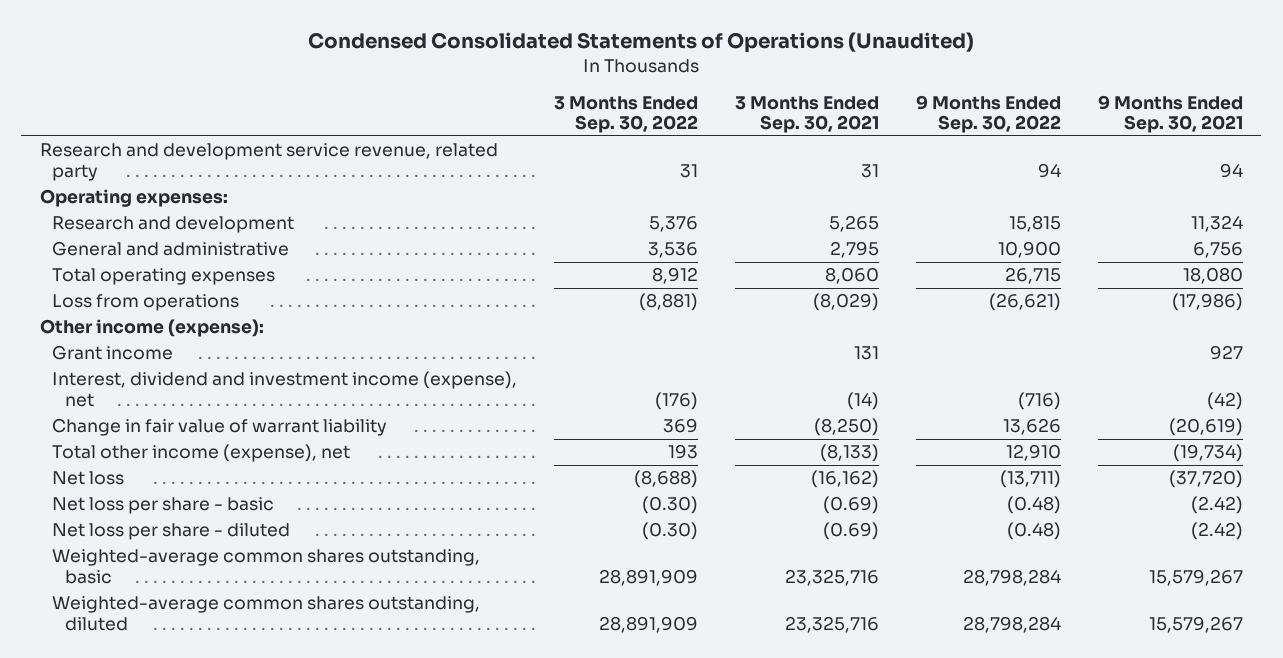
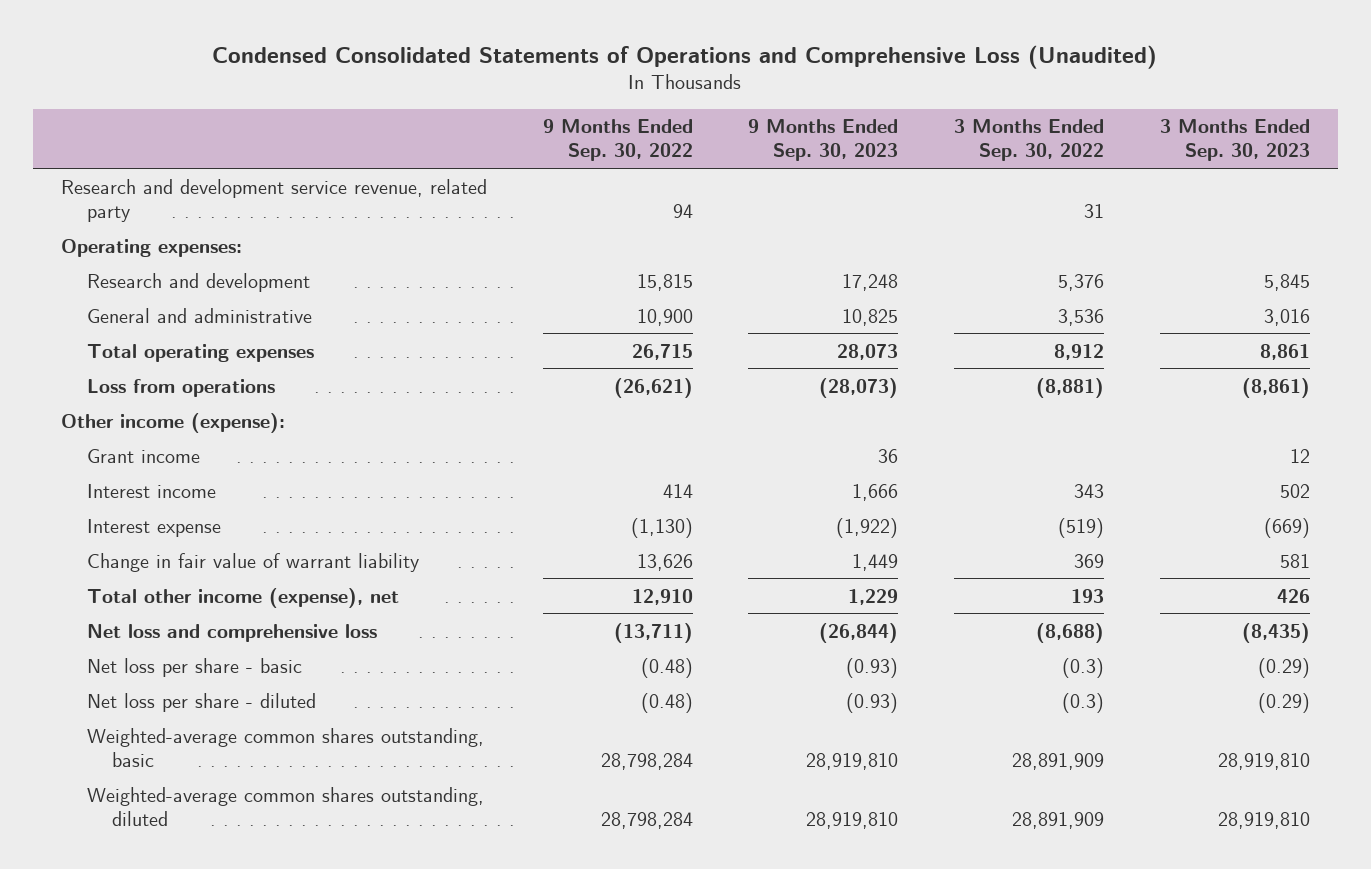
[308,32,975,54] Condensed Consolidated Statements of Operations (Unaudited) -> [212,45,1158,70] Condensed Consolidated Statements of Operations and Comprehensive Loss (Unaudited)
[735,95,880,134] 3 Months Ended Sep. 30, 2021 -> none
[1097,94,1243,134] 9 Months Ended Sep. 30, 2021 -> none
none -> [748,119,899,162] 9 Months Ended Sep. 30, 2023
none -> [1159,119,1310,162] 3 Months Ended Sep. 30, 2023
[52,371,518,408] Interest, dividend and investment income (expense), net -> none
none -> [86,483,216,498] Interest income
none -> [86,518,221,537] Interest expense
[52,471,125,486] Net loss -> [86,623,377,642] Net loss and comprehensive loss
[642,496,699,515] (0.30) -> [1062,657,1105,678] (0.3)
[642,522,699,541] (0.30) -> [1062,692,1105,713] (0.3)

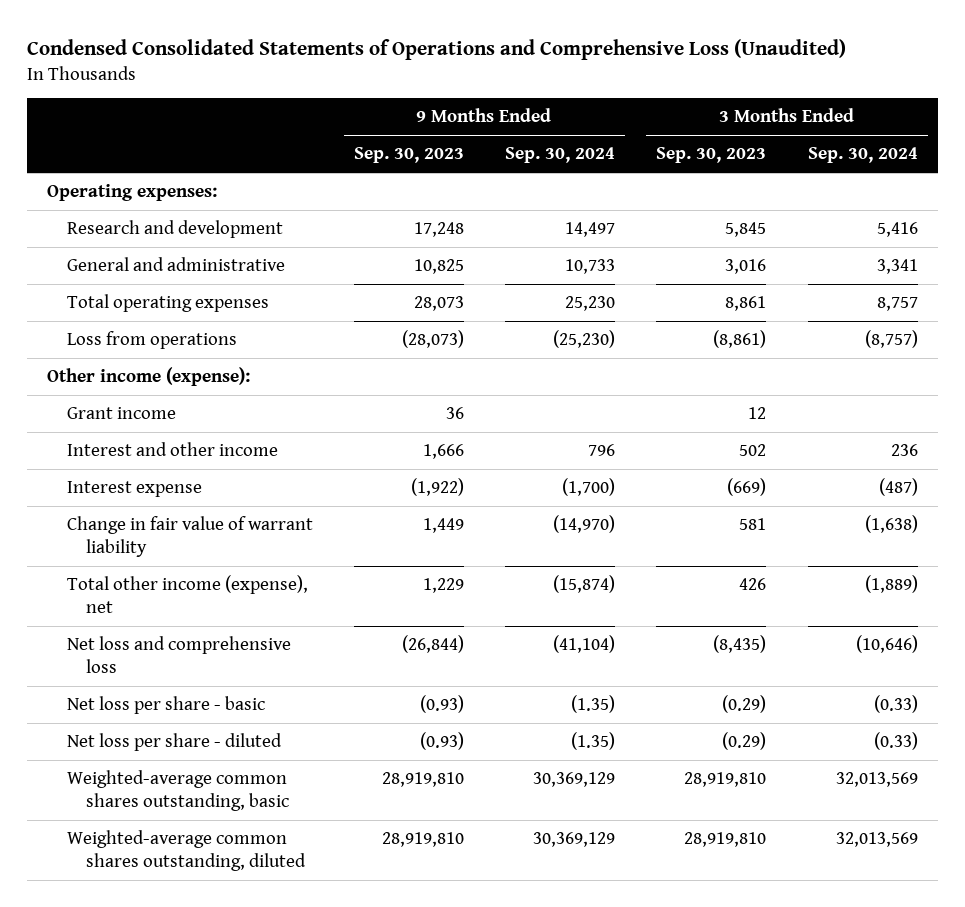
[542,119,693,162] 9 Months Ended Sep. 30, 2022 -> none
[954,119,1105,162] 3 Months Ended Sep. 30, 2022 -> none
none -> [505,147,616,164] Sep. 30, 2024
none -> [807,147,918,164] Sep. 30, 2024
[60,178,487,222] Research and development service revenue, related party -> none
[86,483,216,498] Interest income -> [66,442,278,457] Interest and other income

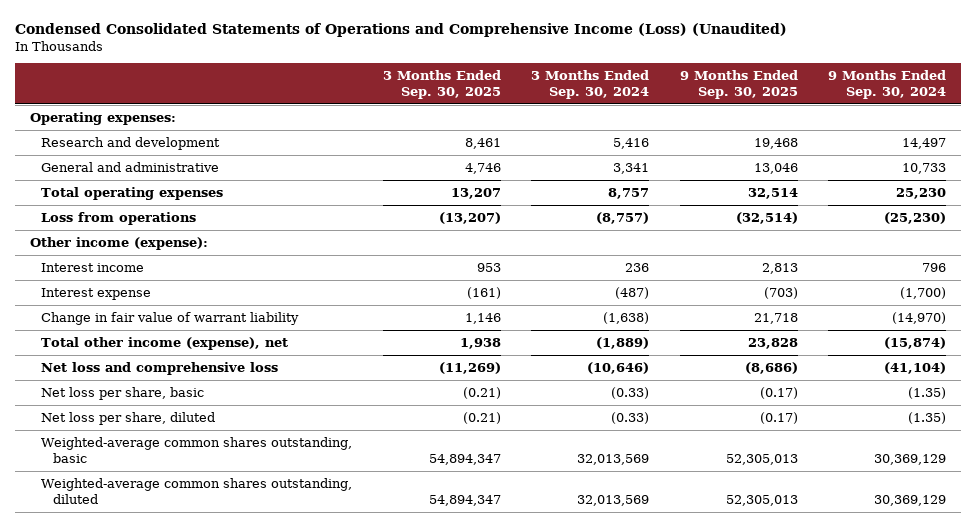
[26,39,846,61] Condensed Consolidated Statements of Operations and Comprehensive Loss (Unaudited) -> [14,22,787,37] Condensed Consolidated Statements of Operations and Comprehensive Income (Loss) (Unaudited)
[353,147,464,164] Sep. 30, 2023 -> none
[656,147,767,164] Sep. 30, 2023 -> none
none -> [382,69,501,99] 3 Months Ended Sep. 30, 2025
none -> [679,69,798,99] 9 Months Ended Sep. 30, 2025
[66,407,176,420] Grant income -> none
[66,442,278,457] Interest and other income -> [41,262,145,272] Interest income
[66,696,265,715] Net loss per share - basic -> [41,386,205,400] Net loss per share, basic
[66,733,282,752] Net loss per share - diluted -> [41,411,216,425] Net loss per share, diluted

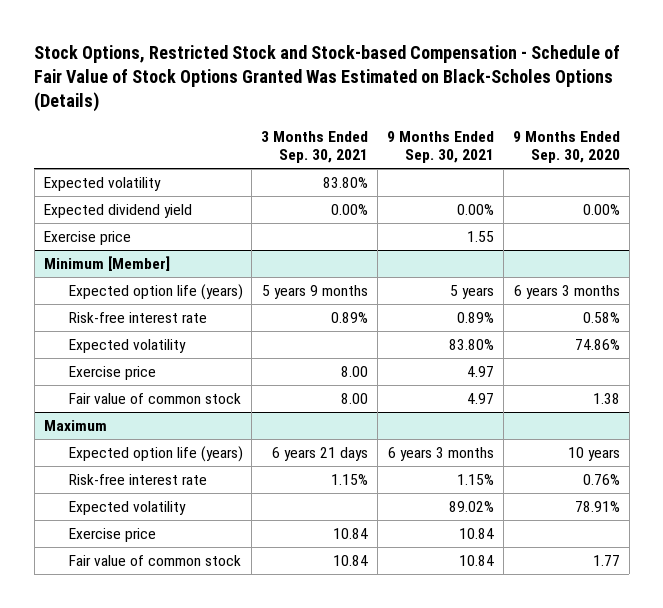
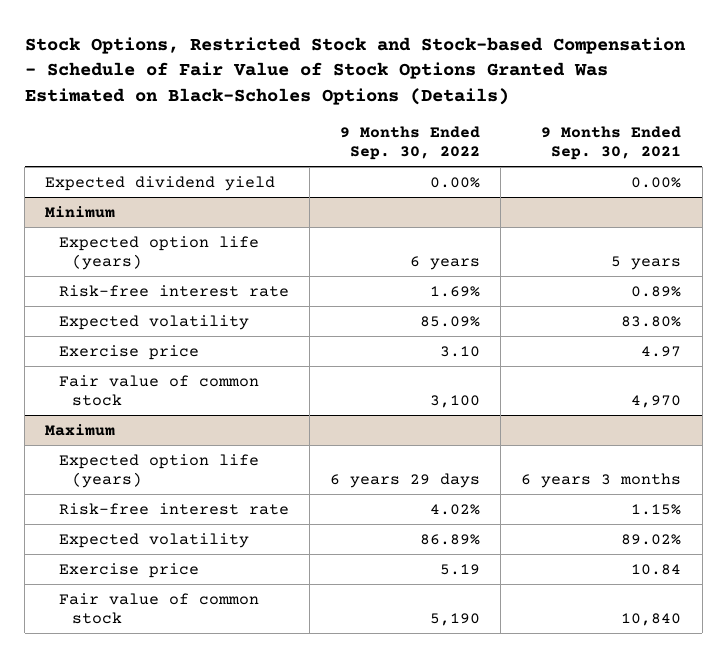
[261,130,369,164] 3 Months Ended Sep. 30, 2021 -> none
[512,130,620,164] 9 Months Ended Sep. 30, 2020 -> none
none -> [340,125,481,161] 9 Months Ended Sep. 30, 2022
[43,177,161,192] Expected volatility -> none
[43,231,131,246] Exercise price -> none
[43,256,170,272] Minimum [Member] -> [45,205,116,218] Minimum
[467,393,495,405] 4.97 -> [631,395,682,409] 4,970
[459,555,495,567] 10.84 -> [621,613,682,627] 10,840

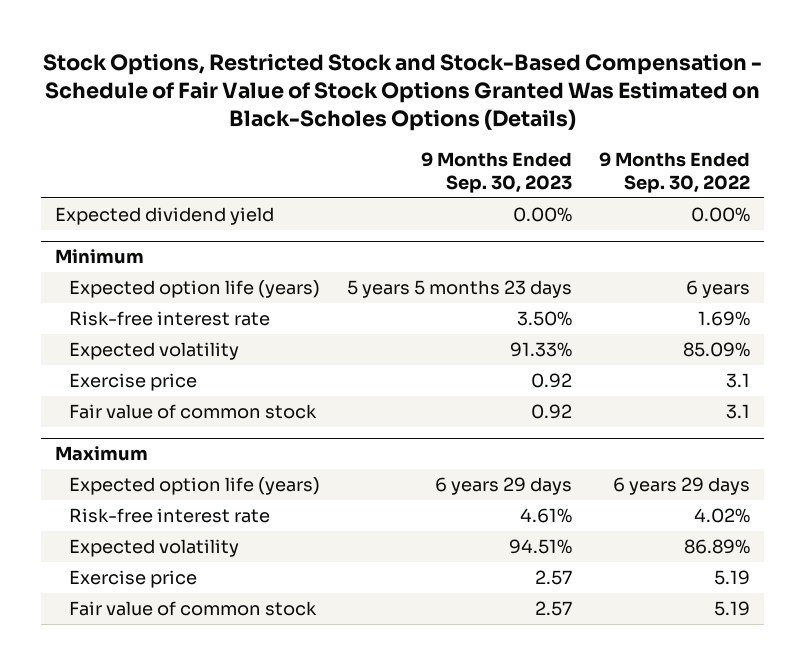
[24,37,686,105] Stock Options, Restricted Stock and Stock-based Compensation - Schedule of Fair Value of Stock Options Granted Was Estimated on Black-Scholes Options (Details) -> [42,52,762,132] Stock Options, Restricted Stock and Stock-Based Compensation - Schedule of Fair Value of Stock Options Granted Was Estimated on Black-Scholes Options (Details)
[541,125,682,161] 9 Months Ended Sep. 30, 2021 -> none
none -> [420,152,572,193] 9 Months Ended Sep. 30, 2023
[440,345,481,357] 3.10 -> [726,373,751,389] 3.1
[430,395,481,409] 3,100 -> [726,404,751,420] 3.1
[430,613,481,627] 5,190 -> [714,601,751,617] 5.19

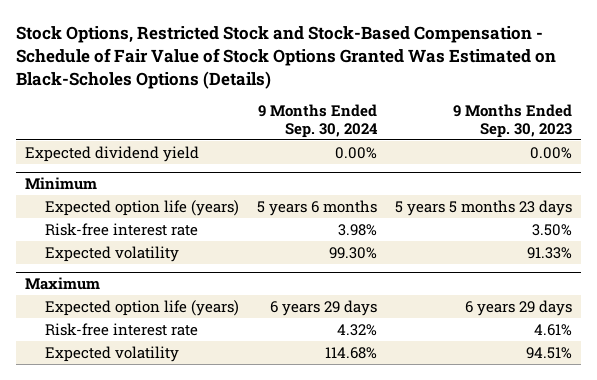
[599,152,751,193] 9 Months Ended Sep. 30, 2022 -> none
none -> [257,104,378,138] 9 Months Ended Sep. 30, 2024
[68,373,197,392] Exercise price -> none
[68,404,317,420] Fair value of common stock -> none
[68,570,197,589] Exercise price -> none
[68,601,317,617] Fair value of common stock -> none

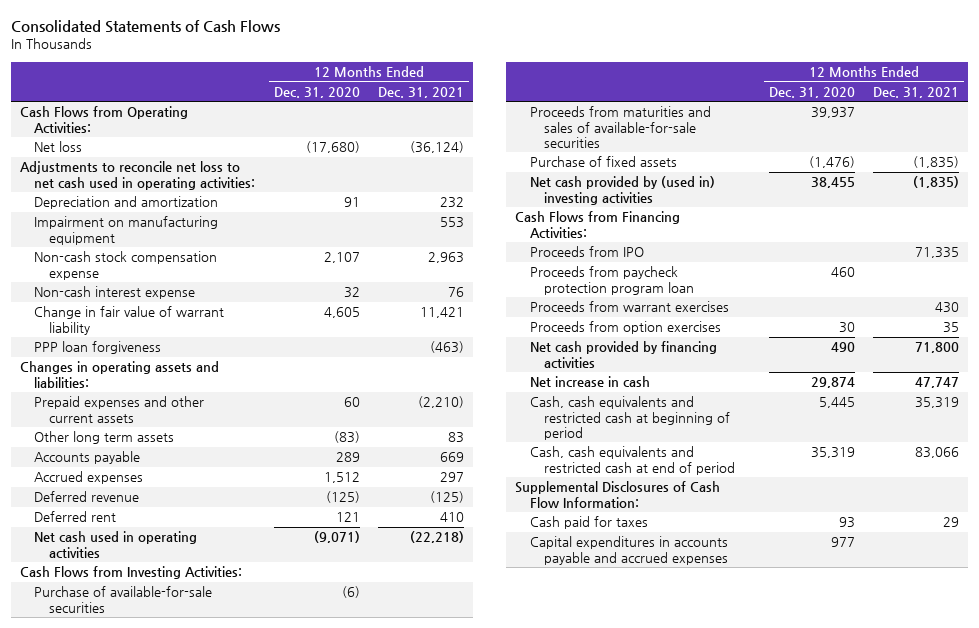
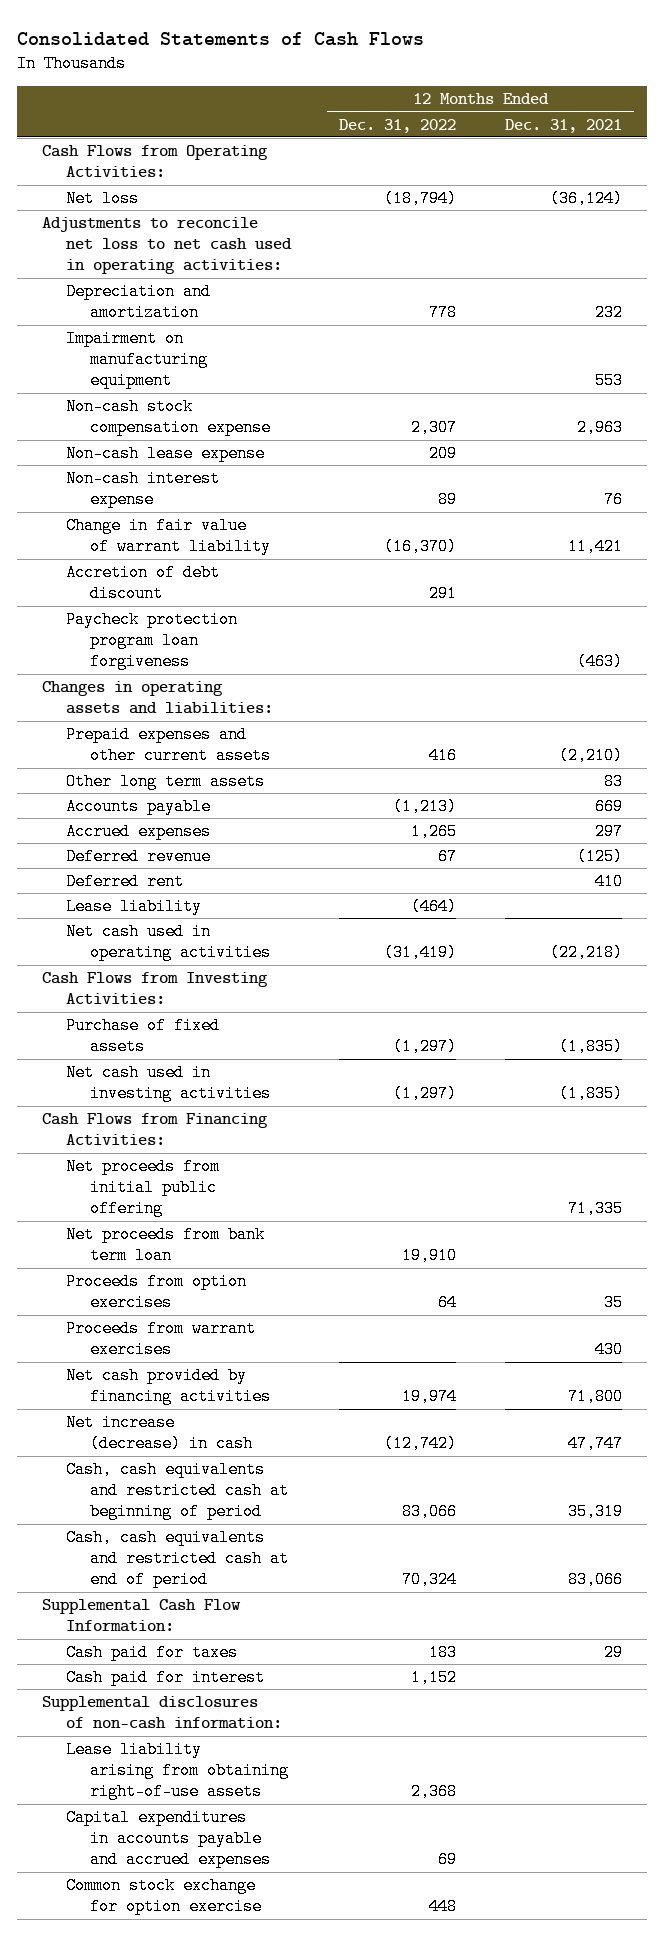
[273,86,360,98] Dec. 31, 2020 -> none
none -> [339,118,457,133] Dec. 31, 2022
none -> [65,445,265,463] Non-cash lease expense
none -> [65,564,220,603] Accretion of debt discount
[34,341,162,355] PPP loan forgiveness -> [65,611,238,671] Paycheck protection program loan forgiveness
none -> [65,898,202,916] Lease liability
[34,586,213,613] Purchase of available-for-sale securities -> none
[529,106,711,148] Proceeds from maturities and sales of available-for-sale securities -> none
[529,176,715,205] Net cash provided by (used in) investing activities -> [65,1064,271,1103] Net cash used in investing activities
[529,266,695,295] Proceeds from paycheck protection program loan -> none
[529,246,644,258] Proceeds from IPO -> [65,1158,220,1218] Net proceeds from initial public offering
none -> [65,1226,265,1265] Net proceeds from bank term loan
[529,301,729,313] Proceeds from warrant exercises -> [65,1320,256,1359] Proceeds from warrant exercises
[529,376,650,388] Net increase in cash -> [65,1414,253,1453] Net increase (decrease) in cash
[514,481,720,508] Supplemental Disclosures of Cash Flow Information: -> [41,1599,241,1633] Supplemental Cash Flow Information:
none -> [65,1669,265,1687] Cash paid for interest
none -> [41,1696,282,1730] Supplemental disclosures of non-cash information:
none -> [65,1741,289,1801] Lease liability arising from obtaining right-of-use assets
none -> [65,1877,262,1916] Common stock exchange for option exercise

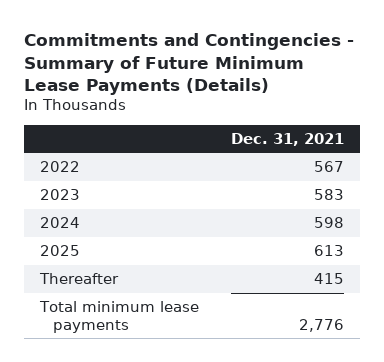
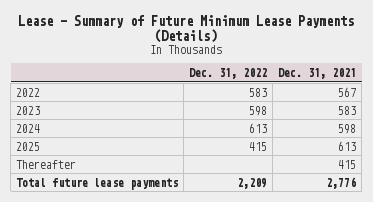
[24,33,355,95] Commitments and Contingencies - Summary of Future Minimum Lease Payments (Details) -> [18,14,355,43] Lease - Summary of Future Minimum Lease Payments (Details)
none -> [189,67,268,79] Dec. 31, 2022
[39,300,200,333] Total minimum lease payments -> [16,177,179,190] Total future lease payments

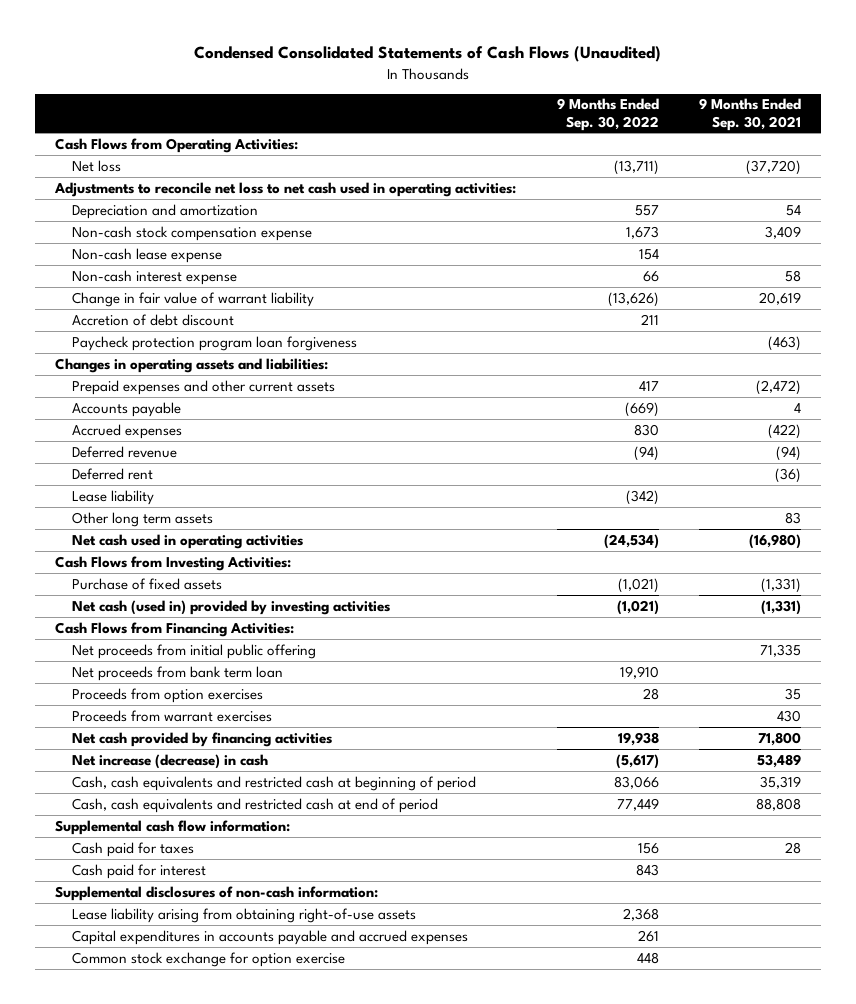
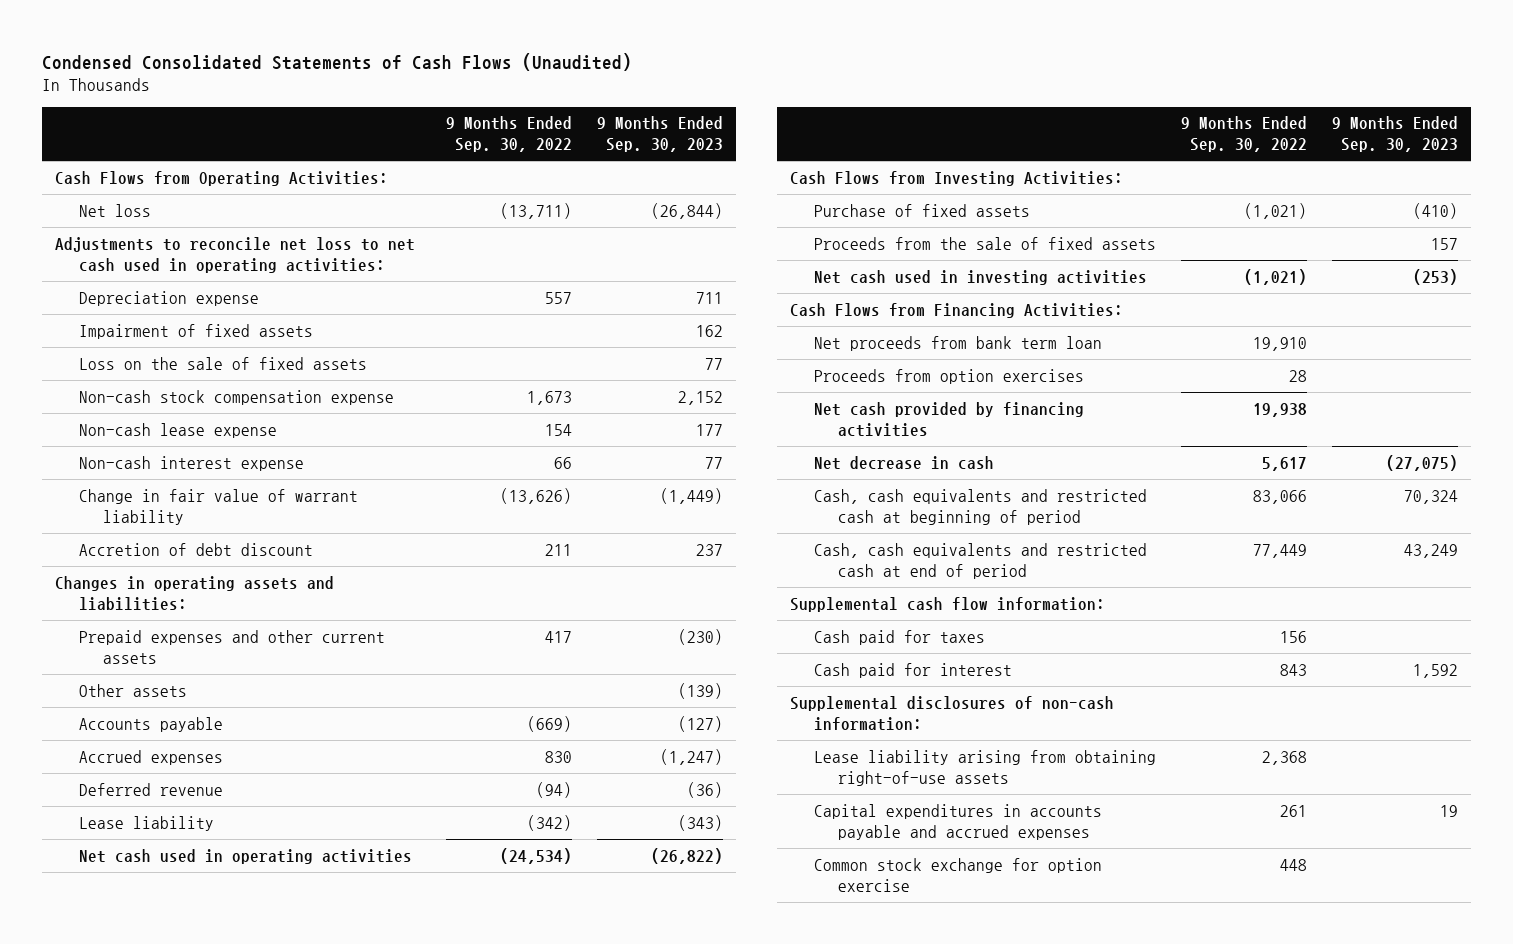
[698,98,801,131] 9 Months Ended Sep. 30, 2021 -> none
none -> [597,116,724,153] 9 Months Ended Sep. 30, 2023
[71,203,258,219] Depreciation and amortization -> [79,290,260,306] Depreciation expense
none -> [79,323,314,339] Impairment of fixed assets
none -> [79,356,368,370] Loss on the sale of fixed assets
[71,335,357,351] Paycheck protection program loan forgiveness -> none
none -> [79,683,188,697] Other assets
[71,467,153,480] Deferred rent -> none
[71,511,213,527] Other long term assets -> none
none -> [813,236,1156,250] Proceeds from the sale of fixed assets
[71,599,390,615] Net cash (used in) provided by investing activities -> [813,269,1147,285] Net cash used in investing activities
[71,643,316,659] Net proceeds from initial public offering -> none
[71,709,272,722] Proceeds from warrant exercises -> none
[71,753,268,769] Net increase (decrease) in cash -> [813,455,994,470] Net decrease in cash
[615,753,659,769] (5,617) -> [1261,456,1307,471] 5,617

